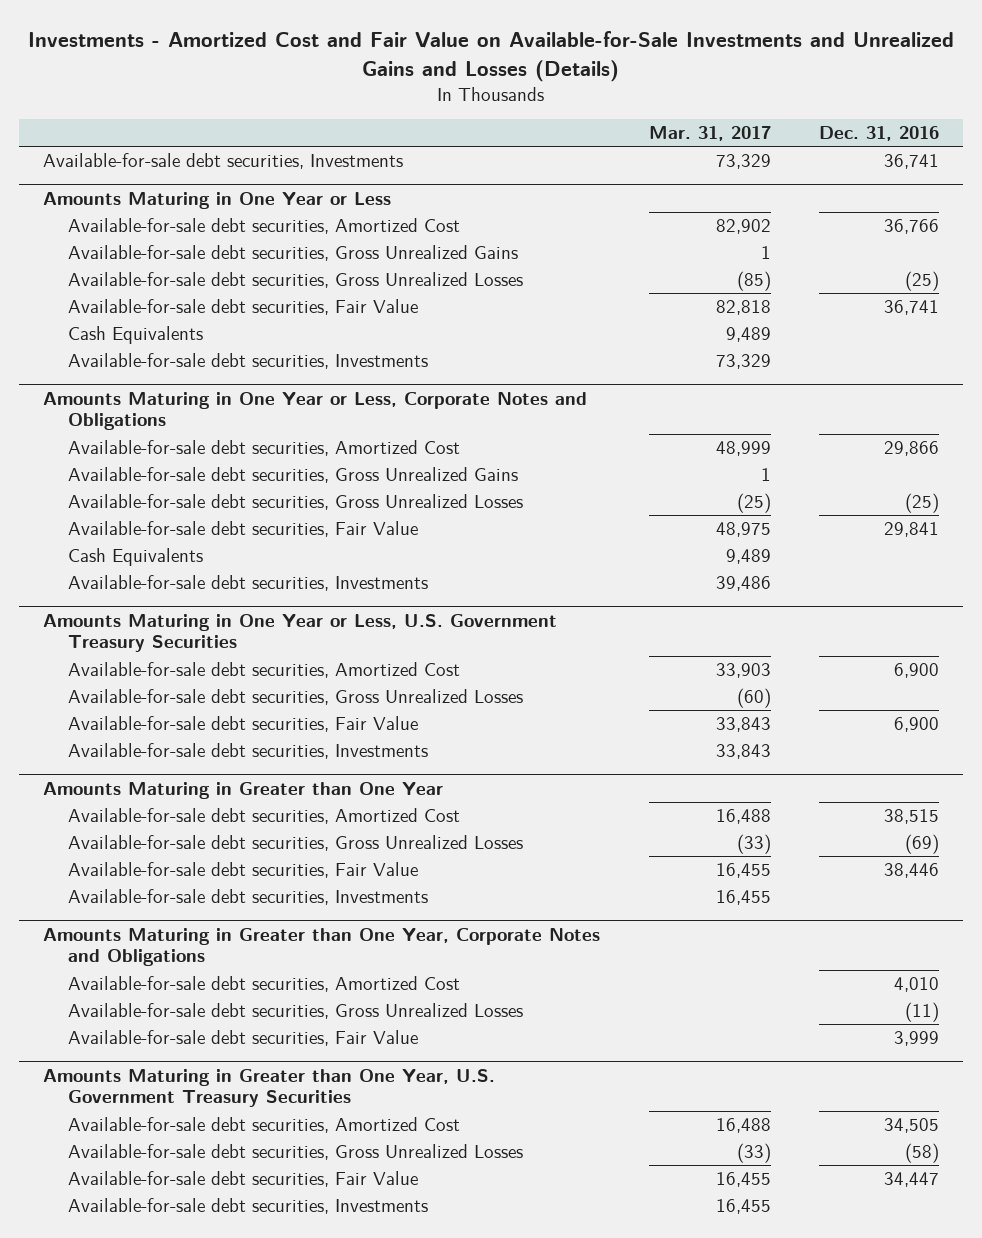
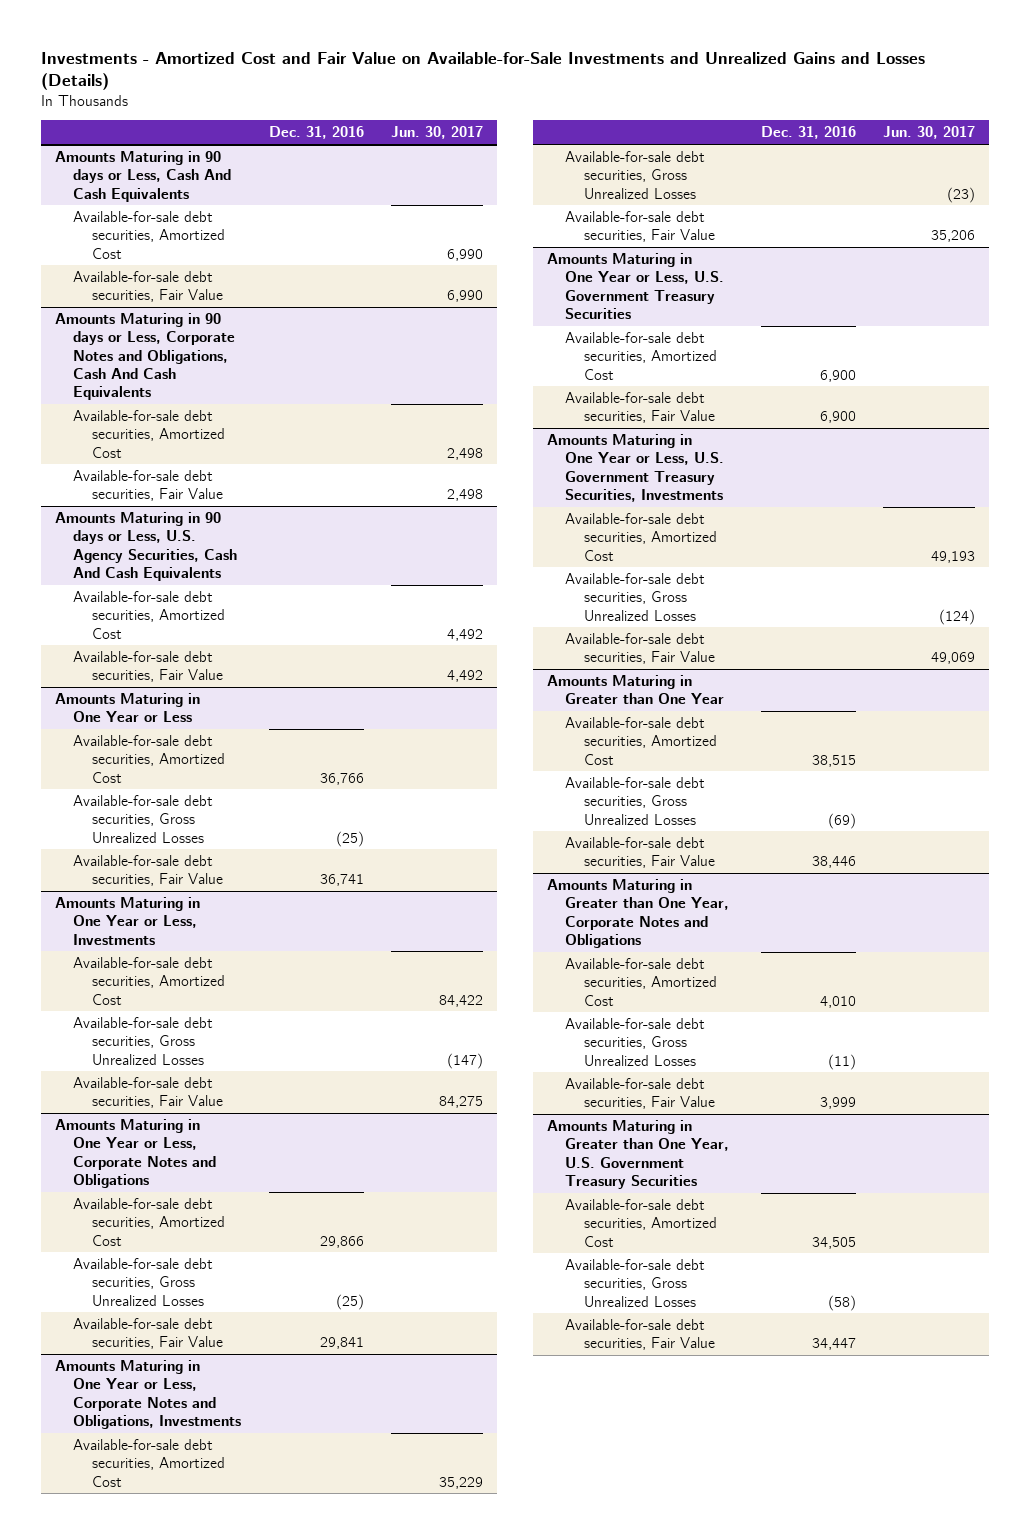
[648,126,771,142] Mar. 31, 2017 -> none
none -> [390,126,483,140] Jun. 30, 2017
[43,153,404,170] Available-for-sale debt securities, Investments -> none
none -> [54,150,232,202] Amounts Maturing in 90 days or Less, Cash And Cash Equivalents
none -> [73,210,225,259] Available-for-sale debt securities, Amortized Cost
none -> [73,270,223,303] Available-for-sale debt securities, Fair Value
none -> [54,312,236,401] Amounts Maturing in 90 days or Less, Corporate Notes and Obligations, Cash And Cash Equivalents
none -> [73,409,225,458] Available-for-sale debt securities, Amortized Cost
none -> [73,469,223,502] Available-for-sale debt securities, Fair Value
none -> [54,511,238,581] Amounts Maturing in 90 days or Less, U.S. Agency Securities, Cash And Cash Equivalents
none -> [73,590,225,639] Available-for-sale debt securities, Amortized Cost
none -> [73,650,223,683] Available-for-sale debt securities, Fair Value
[67,245,518,262] Available-for-sale debt securities, Gross Unrealized Gains -> none
[67,326,203,345] Cash Equivalents -> none
[67,353,428,370] Available-for-sale debt securities, Investments -> none
none -> [54,896,200,945] Amounts Maturing in One Year or Less, Investments
none -> [73,956,225,1005] Available-for-sale debt securities, Amortized Cost
none -> [73,1016,214,1065] Available-for-sale debt securities, Gross Unrealized Losses
none -> [73,1076,223,1109] Available-for-sale debt securities, Fair Value
[67,467,518,484] Available-for-sale debt securities, Gross Unrealized Gains -> none
[67,548,203,567] Cash Equivalents -> none
[67,575,428,592] Available-for-sale debt securities, Investments -> none
none -> [54,1359,242,1429] Amounts Maturing in One Year or Less, Corporate Notes and Obligations, Investments
none -> [73,1438,225,1487] Available-for-sale debt securities, Amortized Cost
none -> [565,150,706,199] Available-for-sale debt securities, Gross Unrealized Losses
none -> [565,210,715,243] Available-for-sale debt securities, Fair Value
[67,689,523,706] Available-for-sale debt securities, Gross Unrealized Losses -> none
[67,743,428,760] Available-for-sale debt securities, Investments -> none
none -> [546,433,725,502] Amounts Maturing in One Year or Less, U.S. Government Treasury Securities, Investments
none -> [565,512,717,561] Available-for-sale debt securities, Amortized Cost
none -> [565,572,706,621] Available-for-sale debt securities, Gross Unrealized Losses
none -> [565,632,715,665] Available-for-sale debt securities, Fair Value
[67,889,428,906] Available-for-sale debt securities, Investments -> none
[67,1198,428,1215] Available-for-sale debt securities, Investments -> none

